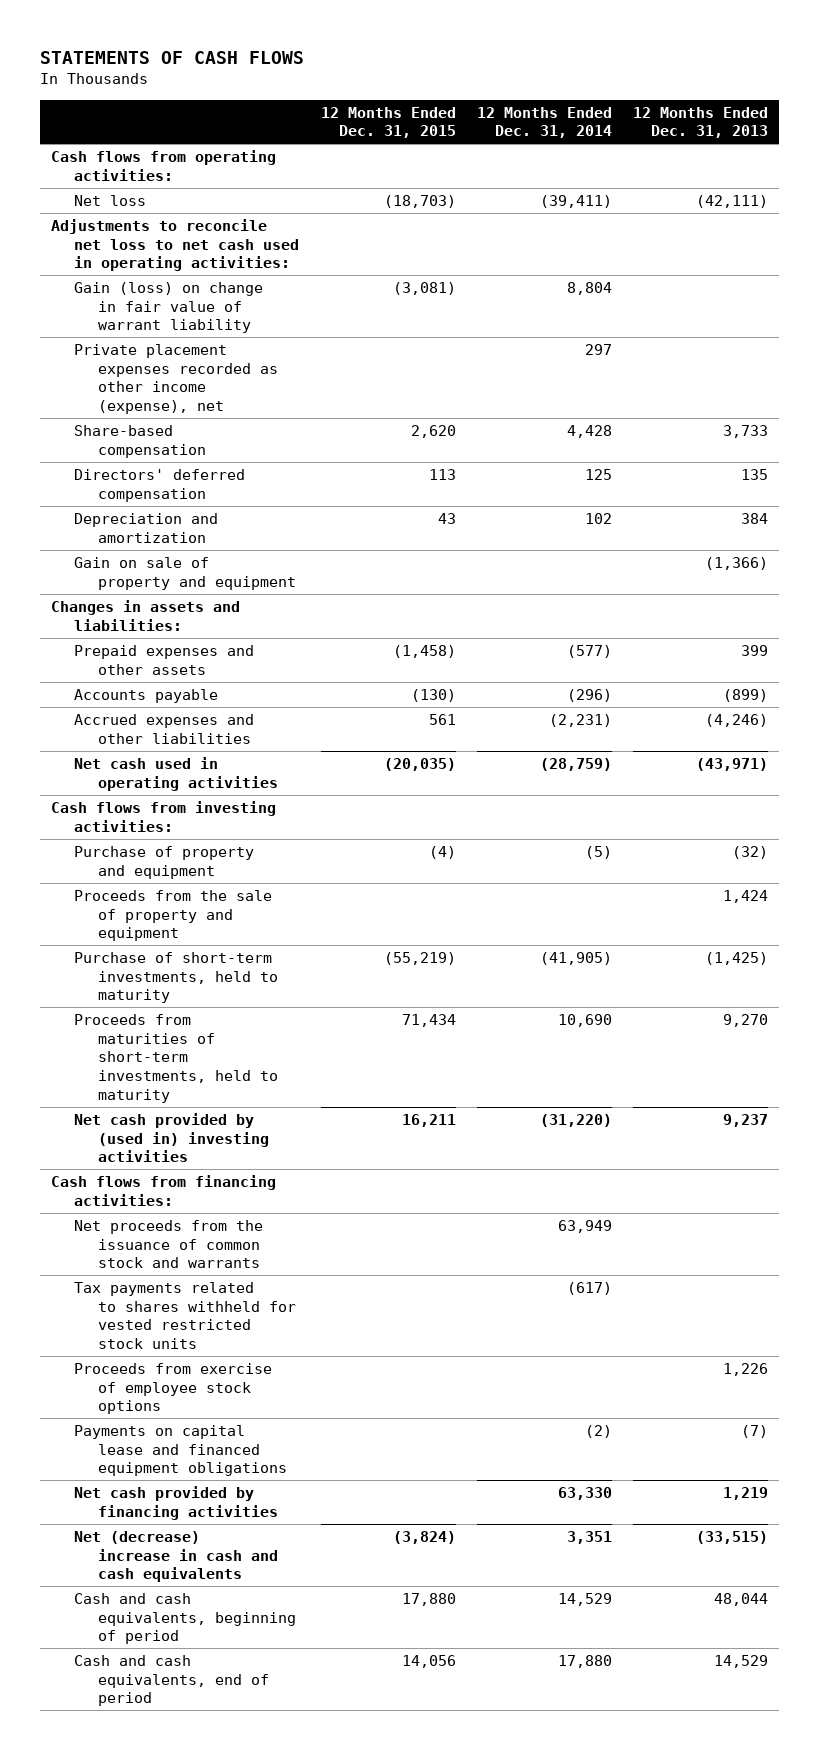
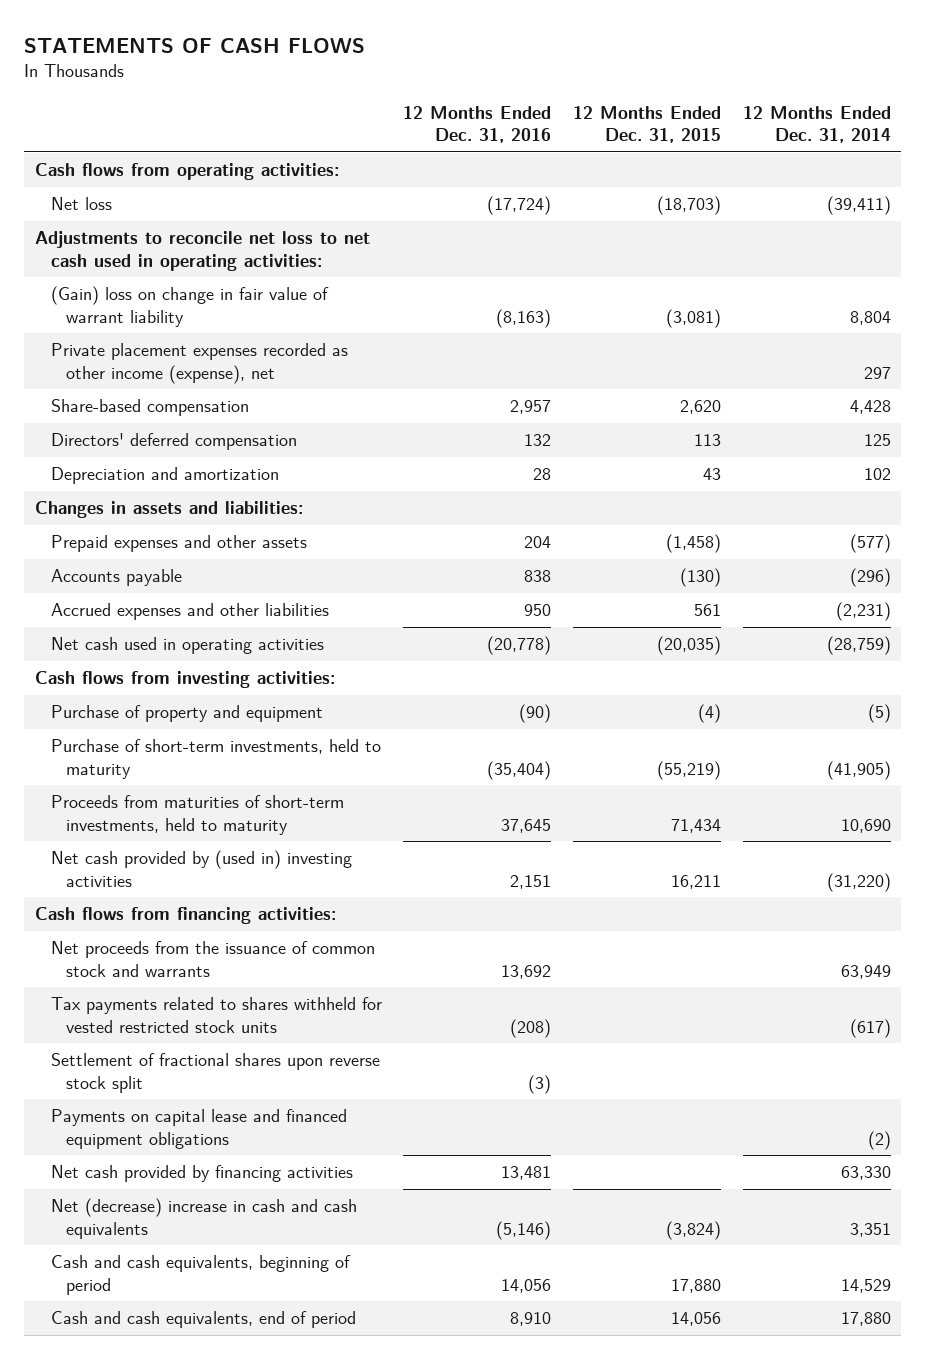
[632,106,768,139] 12 Months Ended Dec. 31, 2013 -> none
none -> [403,105,552,143] 12 Months Ended Dec. 31, 2016
[74,282,264,334] Gain (loss) on change in fair value of warrant liability -> [50,286,329,327] (Gain) loss on change in fair value of warrant liability
[74,557,297,590] Gain on sale of property and equipment -> none
[74,890,273,942] Proceeds from the sale of property and equipment -> none
[74,1363,273,1415] Proceeds from exercise of employee stock options -> none
none -> [50,1053,380,1093] Settlement of fractional shares upon reverse stock split

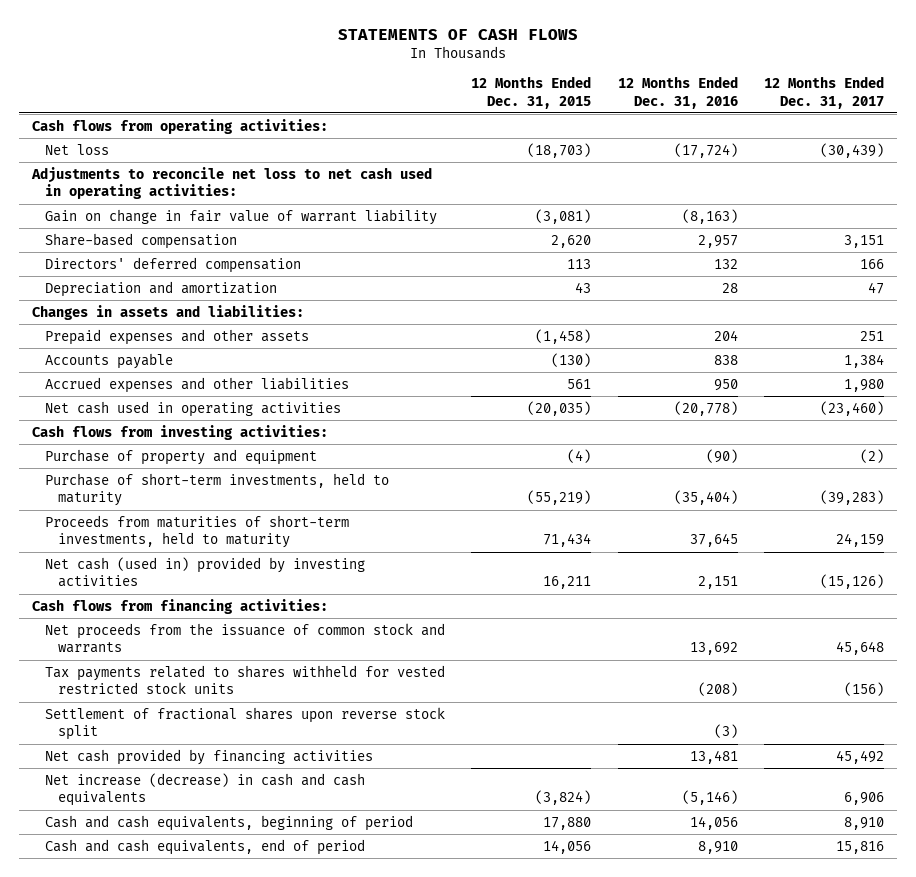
[742,105,891,143] 12 Months Ended Dec. 31, 2014 -> none
none -> [763,76,884,109] 12 Months Ended Dec. 31, 2017
[50,343,348,384] Private placement expenses recorded as other income (expense), net -> none
[50,286,329,327] (Gain) loss on change in fair value of warrant liability -> [45,208,438,225] Gain on change in fair value of warrant liability
[50,850,352,887] Net cash provided by (used in) investing activities -> [45,556,366,588] Net cash (used in) provided by investing activities
[50,1109,347,1149] Payments on capital lease and financed equipment obligations -> none
[50,1198,357,1239] Net (decrease) increase in cash and cash equivalents -> [45,772,366,807] Net increase (decrease) in cash and cash equivalents

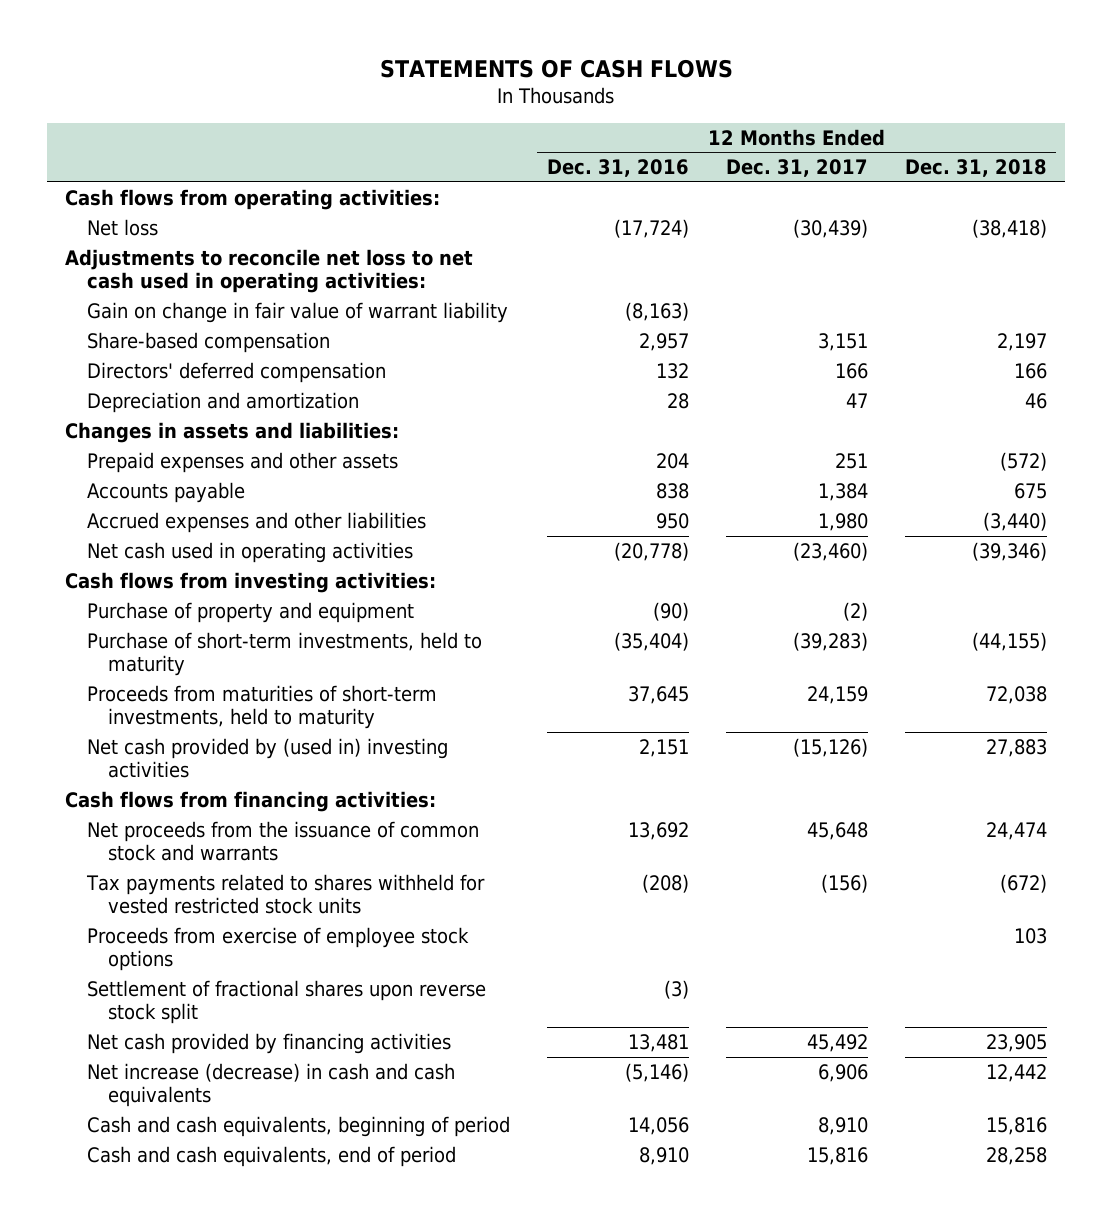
[471,76,592,109] 12 Months Ended Dec. 31, 2015 -> none
none -> [904,159,1047,178] Dec. 31, 2018
[45,556,366,588] Net cash (used in) provided by investing activities -> [86,737,448,779] Net cash provided by (used in) investing activities
none -> [86,926,469,972] Proceeds from exercise of employee stock options

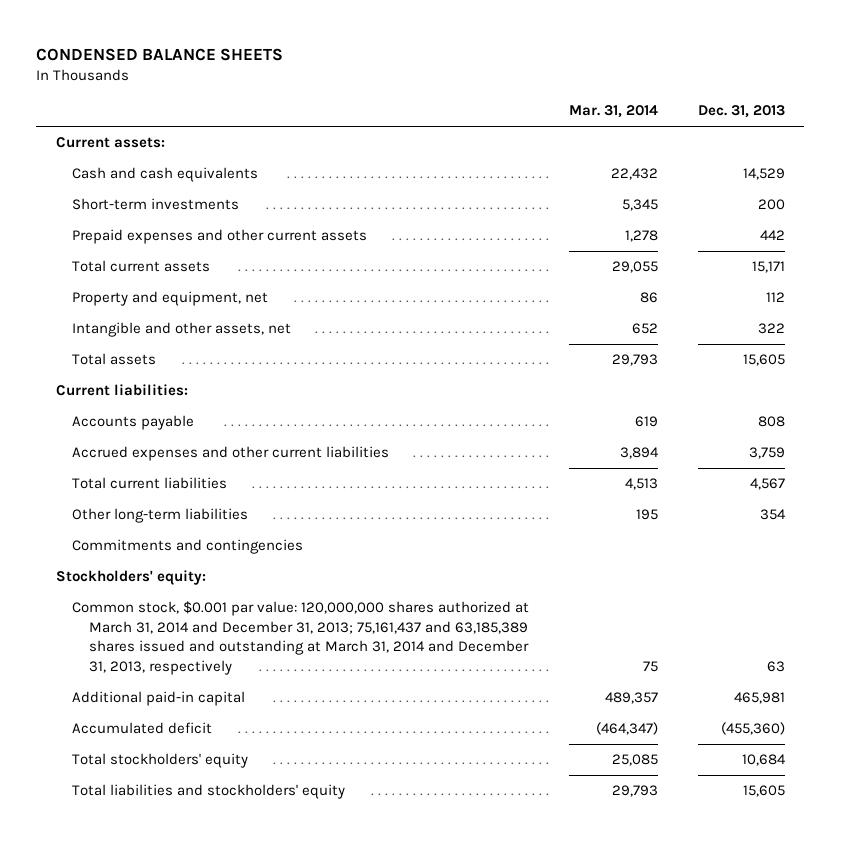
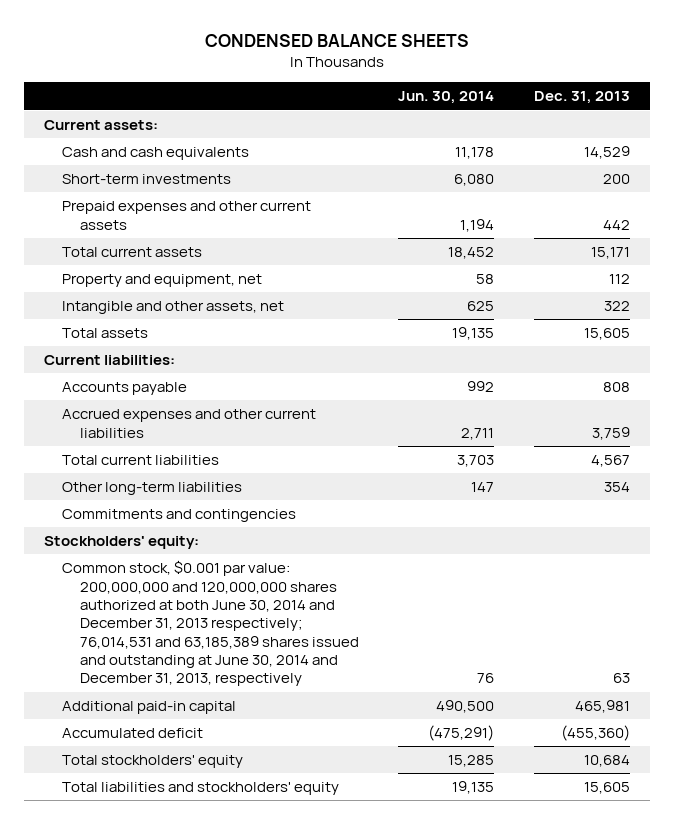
[568,105,658,119] Mar. 31, 2014 -> none
none -> [398,91,495,105] Jun. 30, 2014
[72,601,530,675] Common stock, $0.001 par value: 120,000,000 shares authorized at March 31, 2014 and December 31, 2013; 75,161,437 and 63,185,389 shares issued and outstanding at March 31, 2014 and December 31, 2013, respectively -> [61,560,359,687] Common stock, $0.001 par value: 200,000,000 and 120,000,000 shares authorized at both June 30, 2014 and December 31, 2013 respectively; 76,014,531 and 63,185,389 shares issued and outstanding at June 30, 2014 and December 31, 2013, respectively

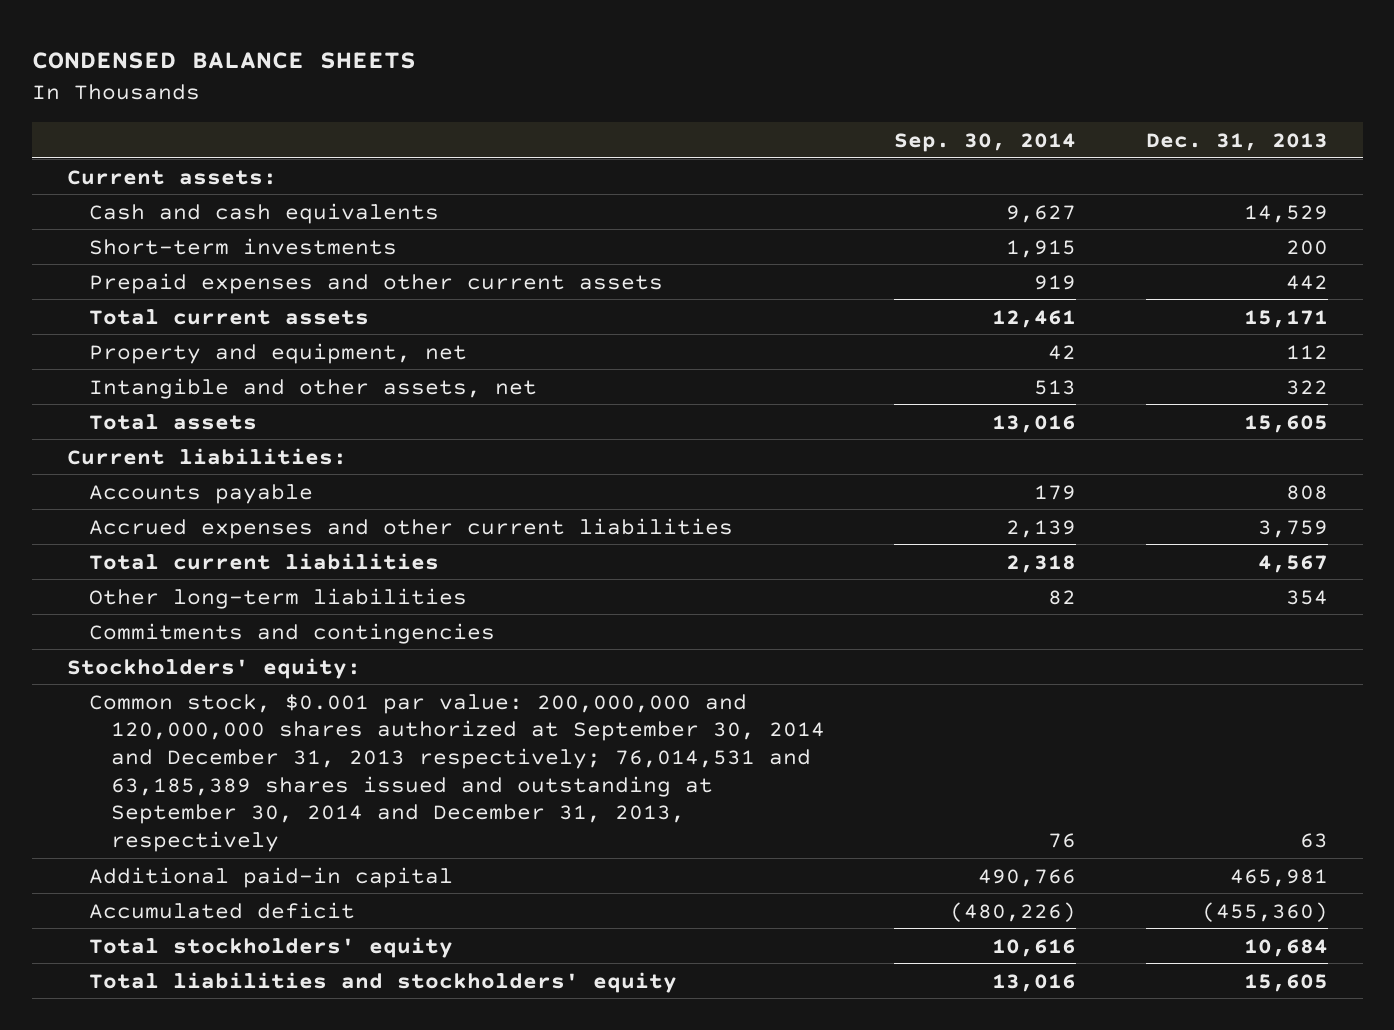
[398,91,495,105] Jun. 30, 2014 -> none
none -> [894,133,1077,153] Sep. 30, 2014
[61,560,359,687] Common stock, $0.001 par value: 200,000,000 and 120,000,000 shares authorized at both June 30, 2014 and December 31, 2013 respectively; 76,014,531 and 63,185,389 shares issued and outstanding at June 30, 2014 and December 31, 2013, respectively -> [88,693,825,852] Common stock, $0.001 par value: 200,000,000 and 120,000,000 shares authorized at September 30, 2014 and December 31, 2013 respectively; 76,014,531 and 63,185,389 shares issued and outstanding at September 30, 2014 and December 31, 2013, respectively

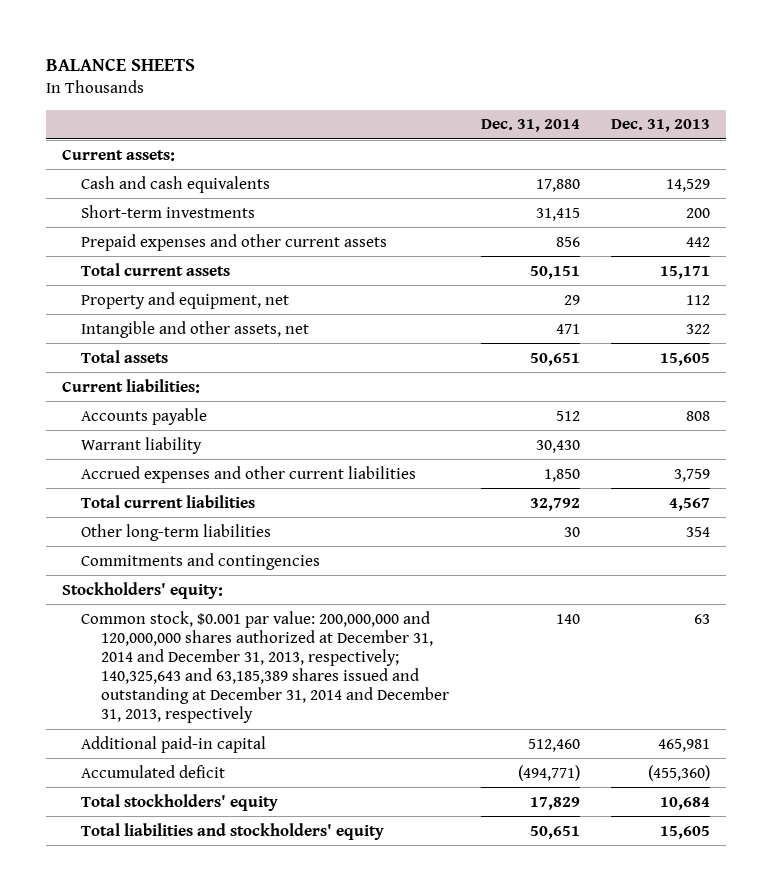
[31,51,416,69] CONDENSED BALANCE SHEETS -> [45,58,195,72] BALANCE SHEETS
[894,133,1077,153] Sep. 30, 2014 -> none
none -> [480,119,580,133] Dec. 31, 2014
none -> [81,436,203,454] Warrant liability
[88,693,825,852] Common stock, $0.001 par value: 200,000,000 and 120,000,000 shares authorized at September 30, 2014 and December 31, 2013 respectively; 76,014,531 and 63,185,389 shares issued and outstanding at September 30, 2014 and December 31, 2013, respectively -> [81,610,450,724] Common stock, $0.001 par value: 200,000,000 and 120,000,000 shares authorized at December 31, 2014 and December 31, 2013, respectively; 140,325,643 and 63,185,389 shares issued and outstanding at December 31, 2014 and December 31, 2013, respectively

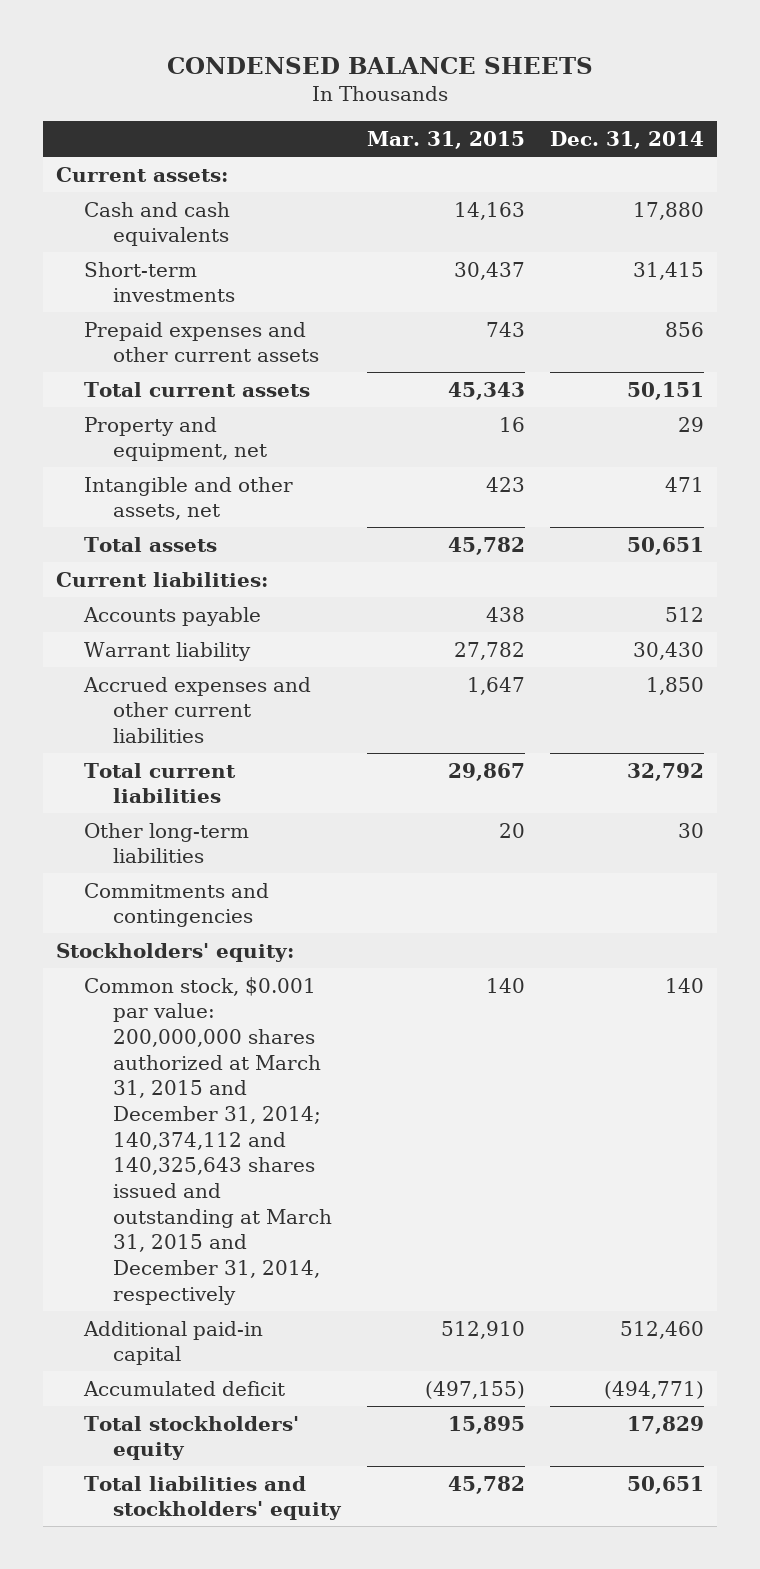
[45,58,195,72] BALANCE SHEETS -> [167,57,594,75] CONDENSED BALANCE SHEETS
[611,119,711,133] Dec. 31, 2013 -> none
none -> [366,131,525,150] Mar. 31, 2015
[81,610,450,724] Common stock, $0.001 par value: 200,000,000 and 120,000,000 shares authorized at December 31, 2014 and December 31, 2013, respectively; 140,325,643 and 63,185,389 shares issued and outstanding at December 31, 2014 and December 31, 2013, respectively -> [84,976,333,1305] Common stock, $0.001 par value: 200,000,000 shares authorized at March 31, 2015 and December 31, 2014; 140,374,112 and 140,325,643 shares issued and outstanding at March 31, 2015 and December 31, 2014, respectively

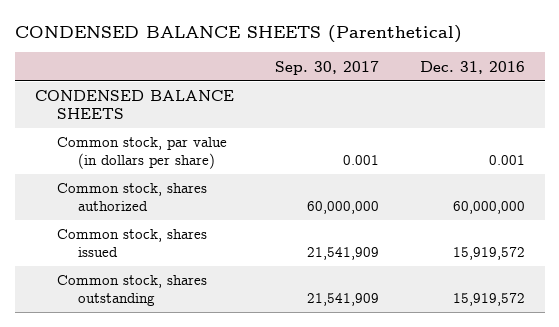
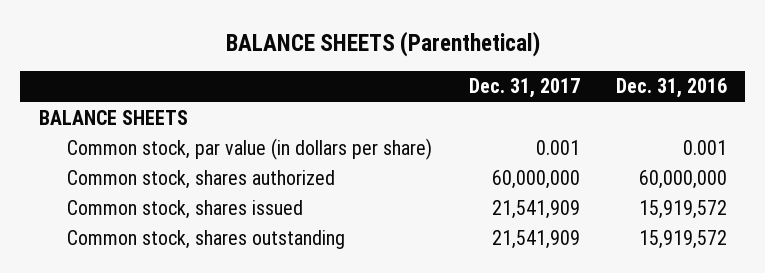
[14,24,462,43] CONDENSED BALANCE SHEETS (Parenthetical) -> [225,31,540,58] BALANCE SHEETS (Parenthetical)
[274,60,379,75] Sep. 30, 2017 -> none
none -> [468,78,580,99] Dec. 31, 2017
[34,90,234,120] CONDENSED BALANCE SHEETS -> [38,110,188,126] BALANCE SHEETS

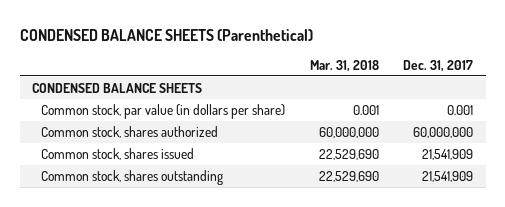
[225,31,540,58] BALANCE SHEETS (Parenthetical) -> [19,28,313,41] CONDENSED BALANCE SHEETS (Parenthetical)
[615,78,727,99] Dec. 31, 2016 -> none
none -> [309,59,379,72] Mar. 31, 2018
[38,110,188,126] BALANCE SHEETS -> [31,82,202,93] CONDENSED BALANCE SHEETS

